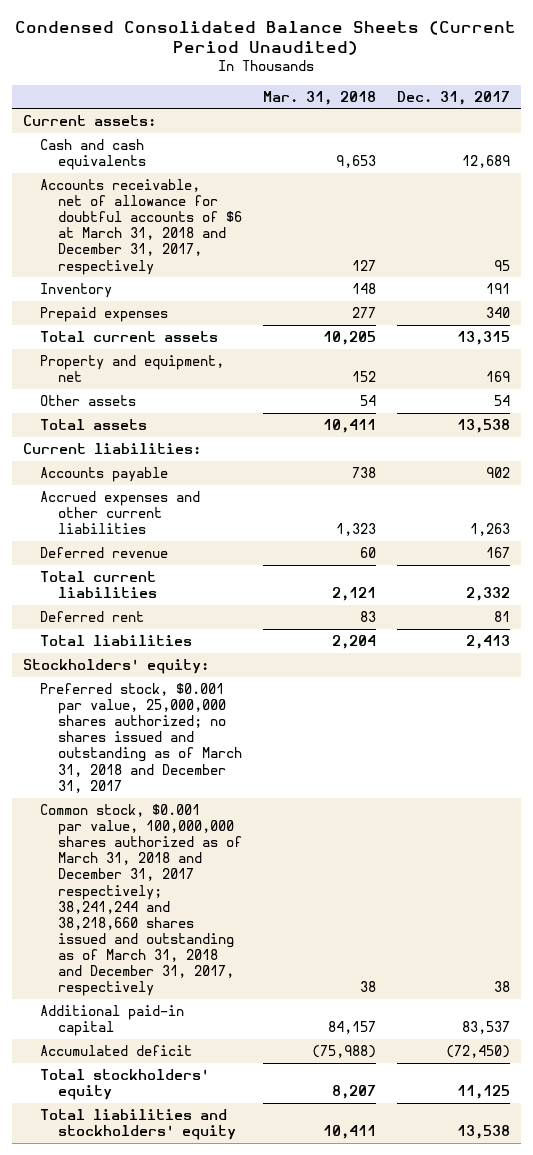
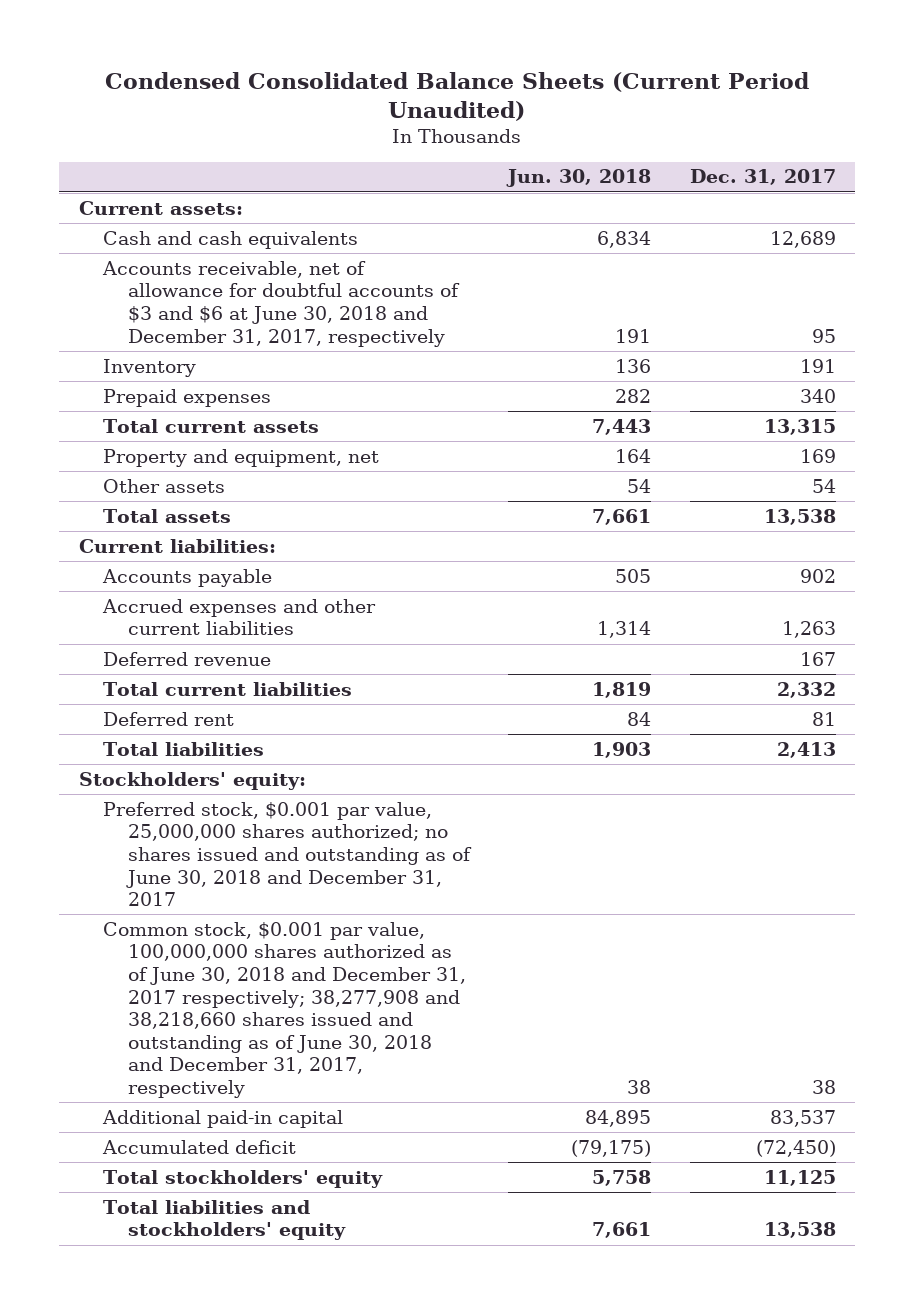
[263,90,377,105] Mar. 31, 2018 -> none
none -> [506,169,652,188] Jun. 30, 2018
[40,178,242,275] Accounts receivable, net of allowance for doubtful accounts of $6 at March 31, 2018 and December 31, 2017, respectively -> [102,260,460,347] Accounts receivable, net of allowance for doubtful accounts of $3 and $6 at June 30, 2018 and December 31, 2017, respectively
[40,682,242,793] Preferred stock, $0.001 par value, 25,000,000 shares authorized; no shares issued and outstanding as of March 31, 2018 and December 31, 2017 -> [103,801,472,907] Preferred stock, $0.001 par value, 25,000,000 shares authorized; no shares issued and outstanding as of June 30, 2018 and December 31, 2017
[40,803,242,997] Common stock, $0.001 par value, 100,000,000 shares authorized as of March 31, 2018 and December 31, 2017 respectively; 38,241,244 and 38,218,660 shares issued and outstanding as of March 31, 2018 and December 31, 2017, respectively -> [103,921,466,1098] Common stock, $0.001 par value, 100,000,000 shares authorized as of June 30, 2018 and December 31, 2017 respectively; 38,277,908 and 38,218,660 shares issued and outstanding as of June 30, 2018 and December 31, 2017, respectively

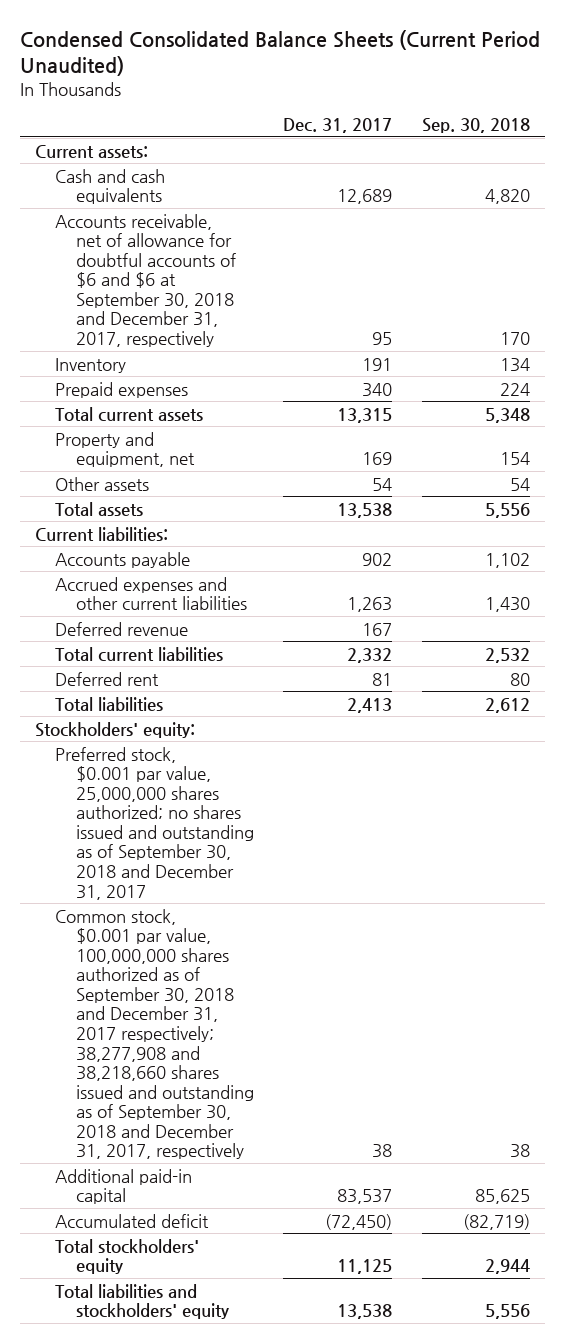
[506,169,652,188] Jun. 30, 2018 -> none
none -> [421,118,530,134] Sep. 30, 2018
[102,260,460,347] Accounts receivable, net of allowance for doubtful accounts of $3 and $6 at June 30, 2018 and December 31, 2017, respectively -> [55,213,236,347] Accounts receivable, net of allowance for doubtful accounts of $6 and $6 at September 30, 2018 and December 31, 2017, respectively
[103,801,472,907] Preferred stock, $0.001 par value, 25,000,000 shares authorized; no shares issued and outstanding as of June 30, 2018 and December 31, 2017 -> [55,746,254,900] Preferred stock, $0.001 par value, 25,000,000 shares authorized; no shares issued and outstanding as of September 30, 2018 and December 31, 2017
[103,921,466,1098] Common stock, $0.001 par value, 100,000,000 shares authorized as of June 30, 2018 and December 31, 2017 respectively; 38,277,908 and 38,218,660 shares issued and outstanding as of June 30, 2018 and December 31, 2017, respectively -> [55,908,254,1160] Common stock, $0.001 par value, 100,000,000 shares authorized as of September 30, 2018 and December 31, 2017 respectively; 38,277,908 and 38,218,660 shares issued and outstanding as of September 30, 2018 and December 31, 2017, respectively

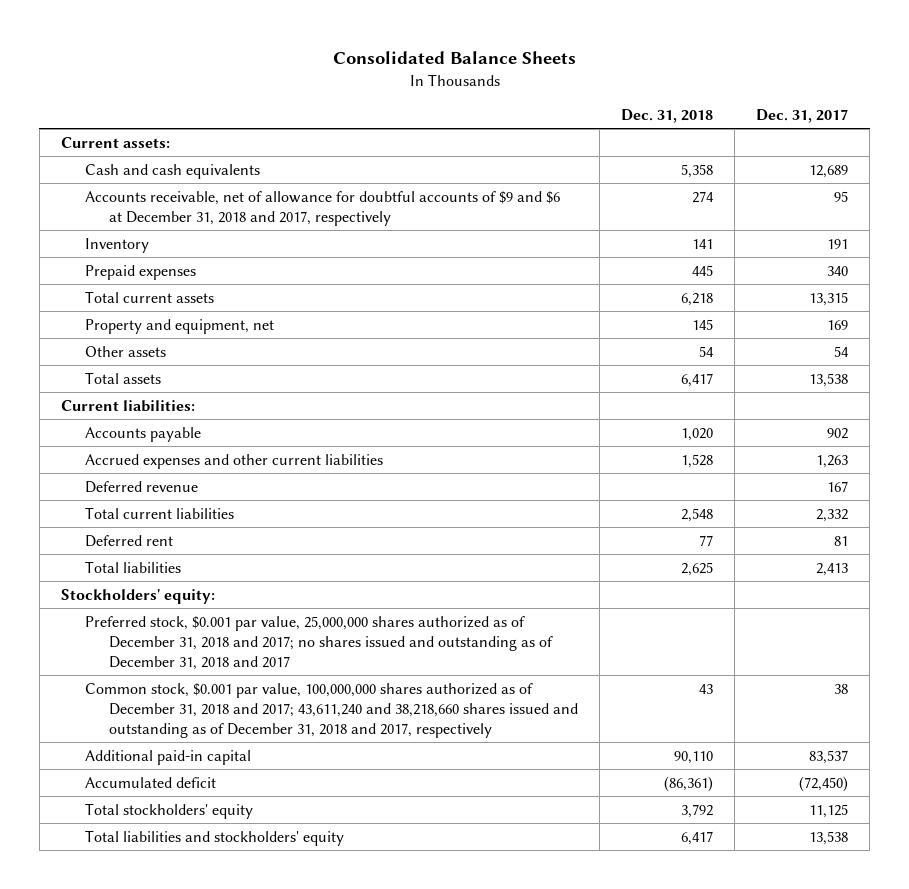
[20,30,541,77] Condensed Consolidated Balance Sheets (Current Period Unaudited) -> [332,51,576,65] Consolidated Balance Sheets
[421,118,530,134] Sep. 30, 2018 -> none
none -> [620,109,713,124] Dec. 31, 2018
[55,213,236,347] Accounts receivable, net of allowance for doubtful accounts of $6 and $6 at September 30, 2018 and December 31, 2017, respectively -> [84,190,560,226] Accounts receivable, net of allowance for doubtful accounts of $9 and $6 at December 31, 2018 and 2017, respectively
[55,746,254,900] Preferred stock, $0.001 par value, 25,000,000 shares authorized; no shares issued and outstanding as of September 30, 2018 and December 31, 2017 -> [84,615,553,671] Preferred stock, $0.001 par value, 25,000,000 shares authorized as of December 31, 2018 and 2017; no shares issued and outstanding as of December 31, 2018 and 2017
[55,908,254,1160] Common stock, $0.001 par value, 100,000,000 shares authorized as of September 30, 2018 and December 31, 2017 respectively; 38,277,908 and 38,218,660 shares issued and outstanding as of September 30, 2018 and December 31, 2017, respectively -> [84,682,578,739] Common stock, $0.001 par value, 100,000,000 shares authorized as of December 31, 2018 and 2017; 43,611,240 and 38,218,660 shares issued and outstanding as of December 31, 2018 and 2017, respectively

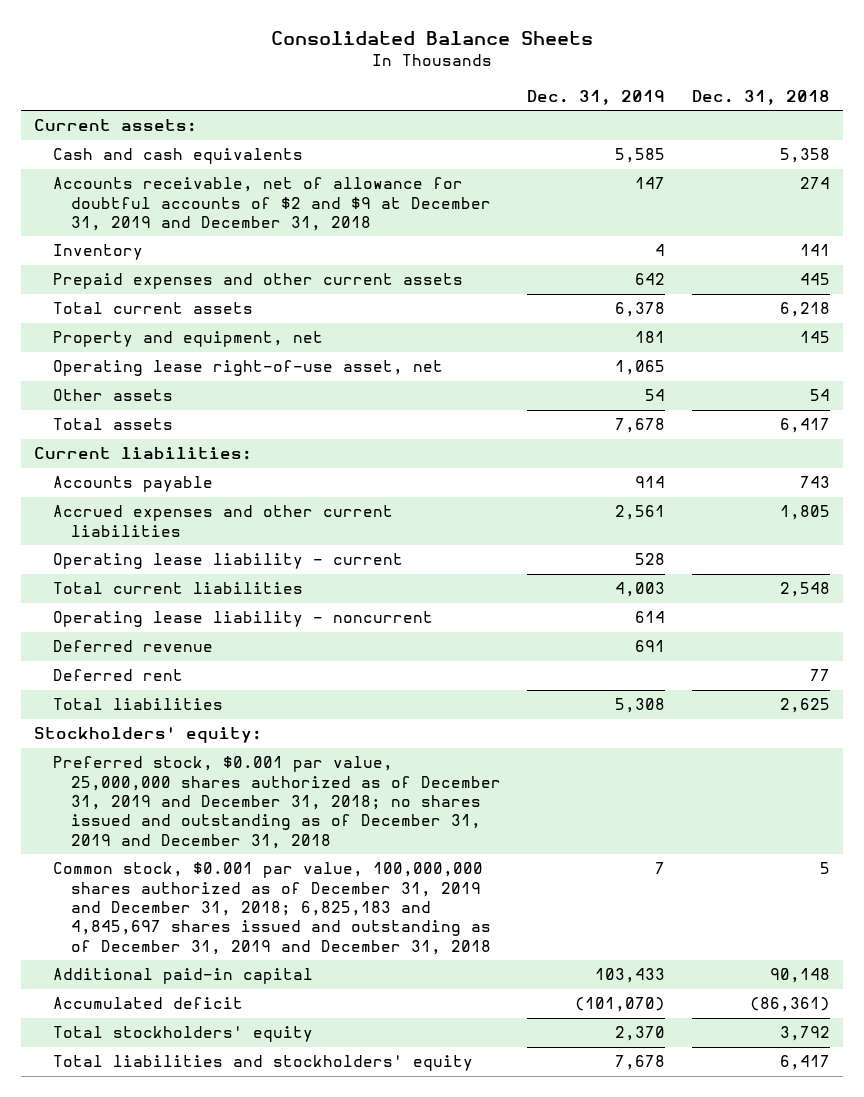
[756,109,849,124] Dec. 31, 2017 -> none
none -> [527,90,666,106] Dec. 31, 2019
[84,190,560,226] Accounts receivable, net of allowance for doubtful accounts of $9 and $6 at December 31, 2018 and 2017, respectively -> [52,177,492,231] Accounts receivable, net of allowance for doubtful accounts of $2 and $9 at December 31, 2019 and December 31, 2018
[84,264,196,280] Prepaid expenses -> [52,273,463,290] Prepaid expenses and other current assets
none -> [52,360,443,377] Operating lease right-of-use asset, net
[680,427,713,441] 1,020 -> [799,476,830,489] 743
[680,453,713,468] 1,528 -> [779,505,830,521] 1,805
none -> [52,553,403,570] Operating lease liability - current
none -> [52,611,433,628] Operating lease liability - noncurrent
[84,480,198,493] Deferred revenue -> [52,640,213,653] Deferred revenue
[84,615,553,671] Preferred stock, $0.001 par value, 25,000,000 shares authorized as of December 31, 2018 and 2017; no shares issued and outstanding as of December 31, 2018 and 2017 -> [52,756,502,849] Preferred stock, $0.001 par value, 25,000,000 shares authorized as of December 31, 2019 and December 31, 2018; no shares issued and outstanding as of December 31, 2019 and December 31, 2018
[84,682,578,739] Common stock, $0.001 par value, 100,000,000 shares authorized as of December 31, 2018 and 2017; 43,611,240 and 38,218,660 shares issued and outstanding as of December 31, 2018 and 2017, respectively -> [52,862,492,955] Common stock, $0.001 par value, 100,000,000 shares authorized as of December 31, 2019 and December 31, 2018; 6,825,183 and 4,845,697 shares issued and outstanding as of December 31, 2019 and December 31, 2018
[698,683,713,694] 43 -> [819,862,830,875] 5
[673,750,713,764] 90,110 -> [769,968,830,984] 90,148

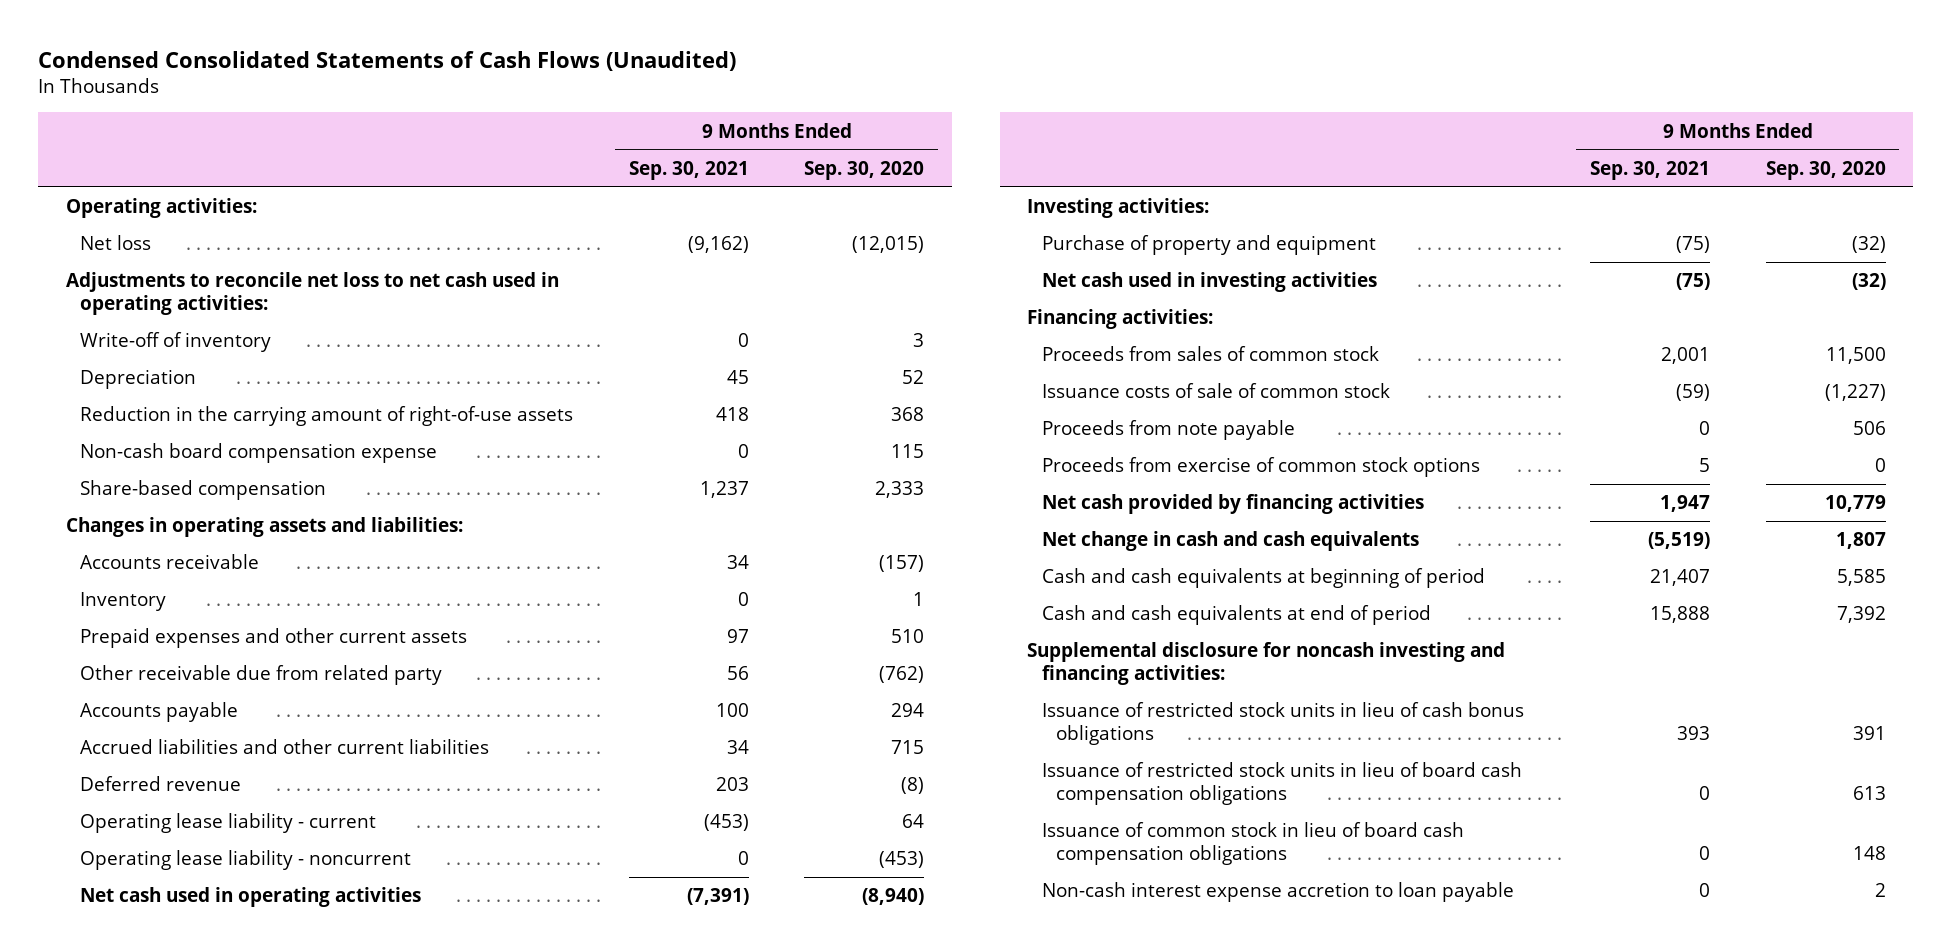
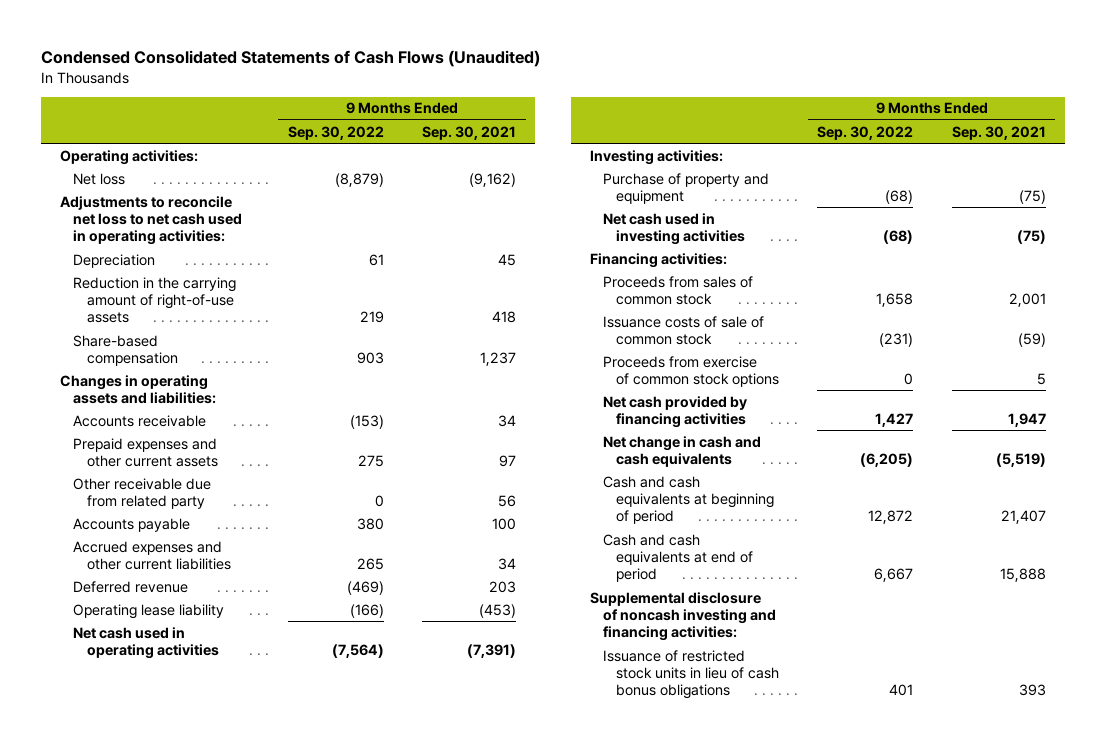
[804,160,925,180] Sep. 30, 2020 -> none
none -> [287,125,384,140] Sep. 30, 2022
[80,332,272,353] Write-off of inventory -> none
[80,443,438,464] Non-cash board compensation expense -> none
[80,592,167,612] Inventory -> none
[80,739,490,755] Accrued liabilities and other current liabilities -> [73,540,231,570] Accrued expenses and other current liabilities
[80,813,377,834] Operating lease liability - current -> none
[80,850,412,871] Operating lease liability - noncurrent -> [73,603,225,619] Operating lease liability
[737,851,749,866] 0 -> [479,603,517,618] (453)
[1041,420,1295,441] Proceeds from note payable -> none
[1027,642,1506,685] Supplemental disclosure for noncash investing and financing activities: -> [589,591,777,642] Supplemental disclosure of noncash investing and financing activities:
[1041,762,1522,805] Issuance of restricted stock units in lieu of board cash compensation obligations -> none
[1041,822,1464,865] Issuance of common stock in lieu of board cash compensation obligations -> none
[1041,882,1514,903] Non-cash interest expense accretion to loan payable -> none

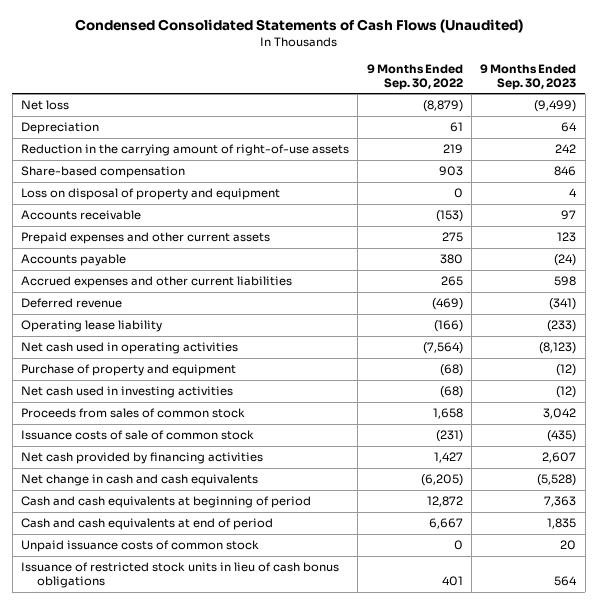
[422,125,517,140] Sep. 30, 2021 -> none
none -> [480,63,577,90] 9 Months Ended Sep. 30, 2023
[60,149,199,165] Operating activities: -> none
[60,195,243,246] Adjustments to reconcile net loss to net cash used in operating activities: -> none
[60,374,217,404] Changes in operating assets and liabilities: -> none
none -> [21,188,281,201] Loss on disposal of property and equipment
[73,477,212,509] Other receivable due from related party -> none
[589,149,723,165] Investing activities: -> none
[589,252,727,268] Financing activities: -> none
[603,355,780,387] Proceeds from exercise of common stock options -> none
[589,591,777,642] Supplemental disclosure of noncash investing and financing activities: -> none
none -> [21,540,260,553] Unpaid issuance costs of common stock

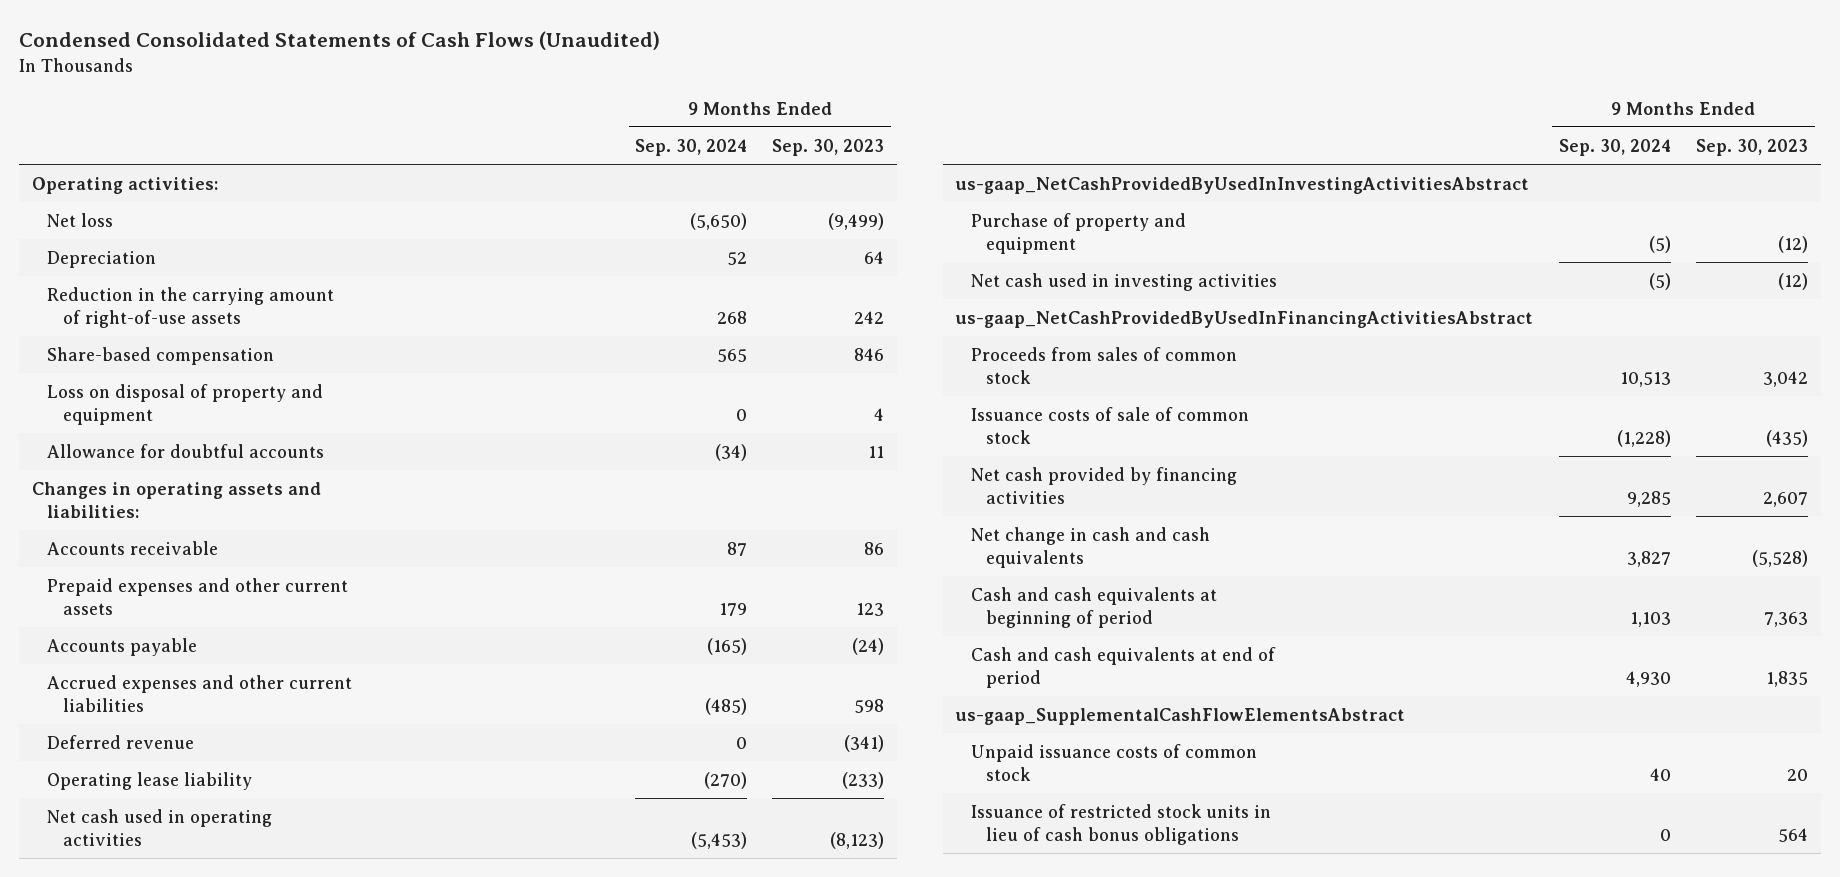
[366,63,463,90] 9 Months Ended Sep. 30, 2022 -> none
none -> [634,138,747,156] Sep. 30, 2024
none -> [31,176,218,194] Operating activities:
none -> [47,443,325,458] Allowance for doubtful accounts
none -> [31,481,321,518] Changes in operating assets and liabilities:
[561,210,577,221] 97 -> [864,541,885,555] 86
none -> [955,176,1530,194] us-gaap_NetCashProvidedByUsedInInvestingActivitiesAbstract
none -> [955,310,1534,328] us-gaap_NetCashProvidedByUsedInFinancingActivitiesAbstract
none -> [955,707,1406,725] us-gaap_SupplementalCashFlowElementsAbstract

